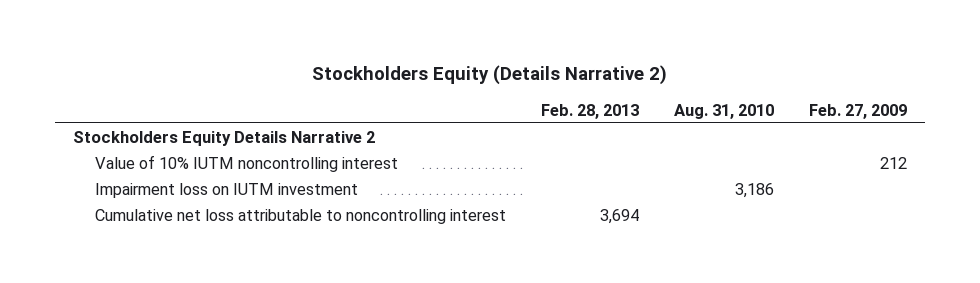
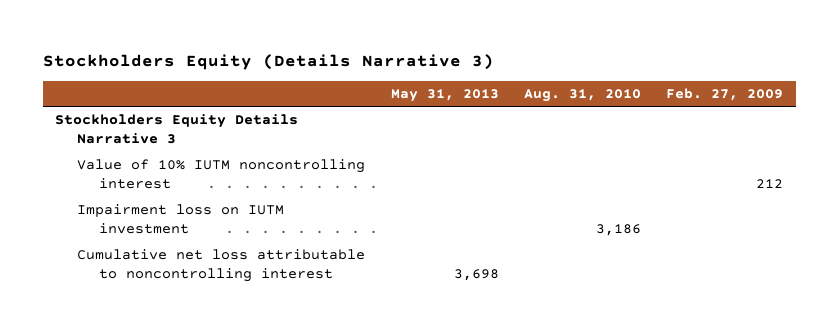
[311,65,667,86] Stockholders Equity (Details Narrative 2) -> [42,53,494,70] Stockholders Equity (Details Narrative 3)
[540,103,639,119] Feb. 28, 2013 -> none
none -> [390,88,499,102] May 31, 2013
[72,130,375,146] Stockholders Equity Details Narrative 2 -> [55,114,299,145] Stockholders Equity Details Narrative 3

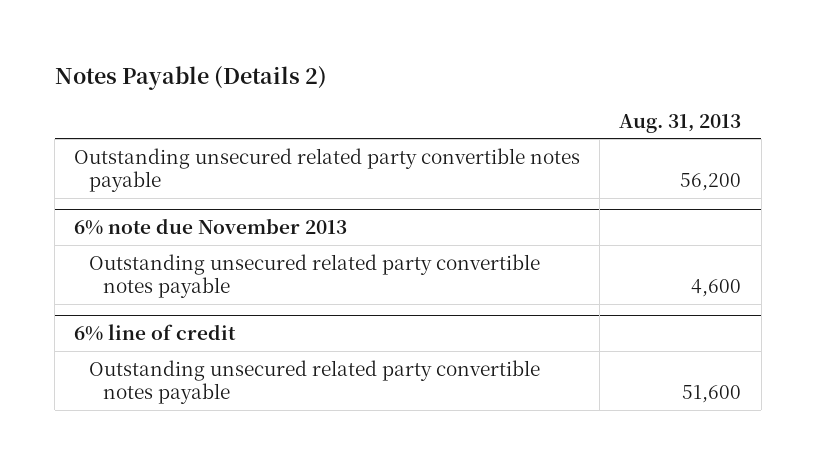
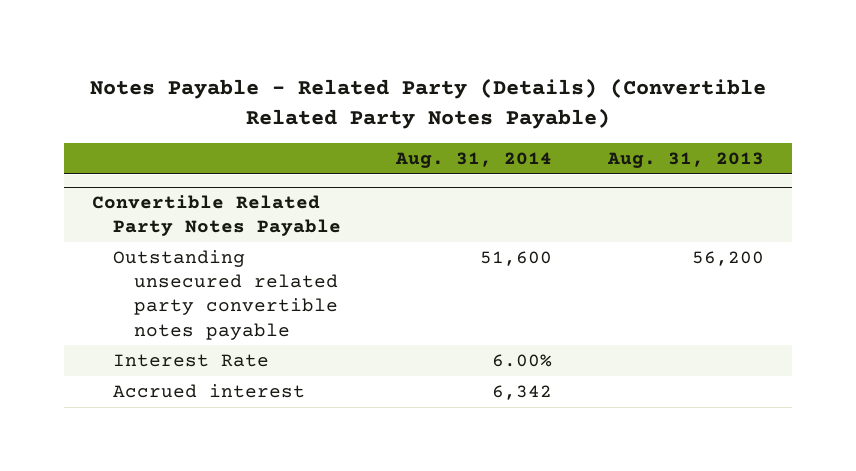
[54,66,327,91] Notes Payable (Details 2) -> [89,77,766,129] Notes Payable - Related Party (Details) (Convertible Related Party Notes Payable)
none -> [395,152,553,169] Aug. 31, 2014
none -> [91,195,341,237] Convertible Related Party Notes Payable
[74,218,348,236] 6% note due November 2013 -> none
[88,253,540,299] Outstanding unsecured related party convertible notes payable -> none
[74,324,237,342] 6% line of credit -> none
[88,359,540,405] Outstanding unsecured related party convertible notes payable -> none
none -> [112,353,269,367] Interest Rate
none -> [112,383,305,398] Accrued interest

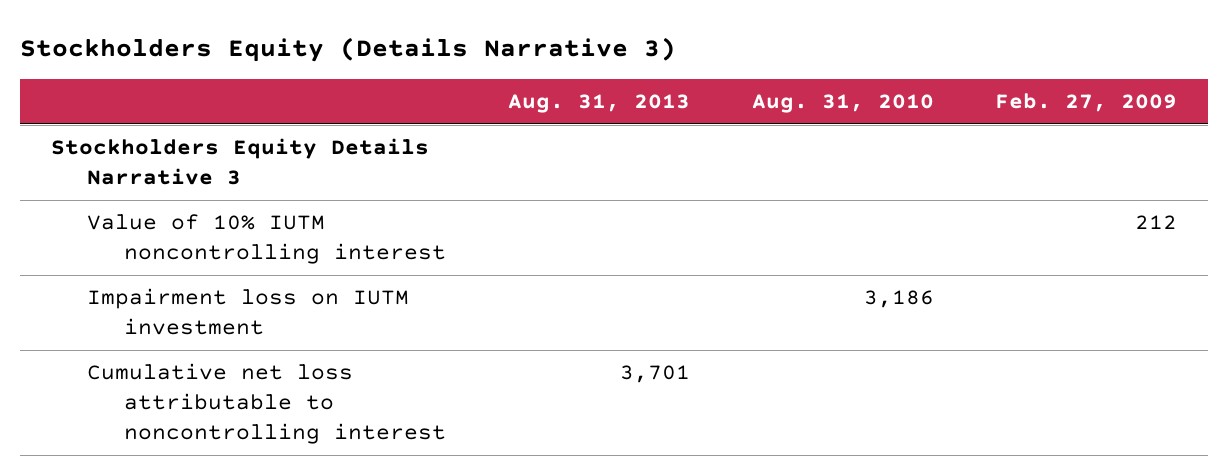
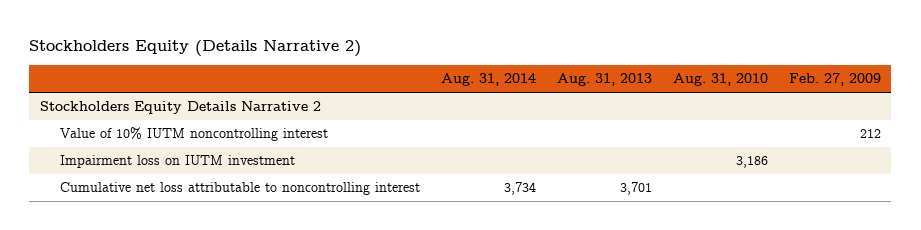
[19,36,676,62] Stockholders Equity (Details Narrative 3) -> [29,39,362,57] Stockholders Equity (Details Narrative 2)
none -> [440,73,536,87] Aug. 31, 2014
[50,138,429,186] Stockholders Equity Details Narrative 3 -> [39,101,321,115] Stockholders Equity Details Narrative 2

